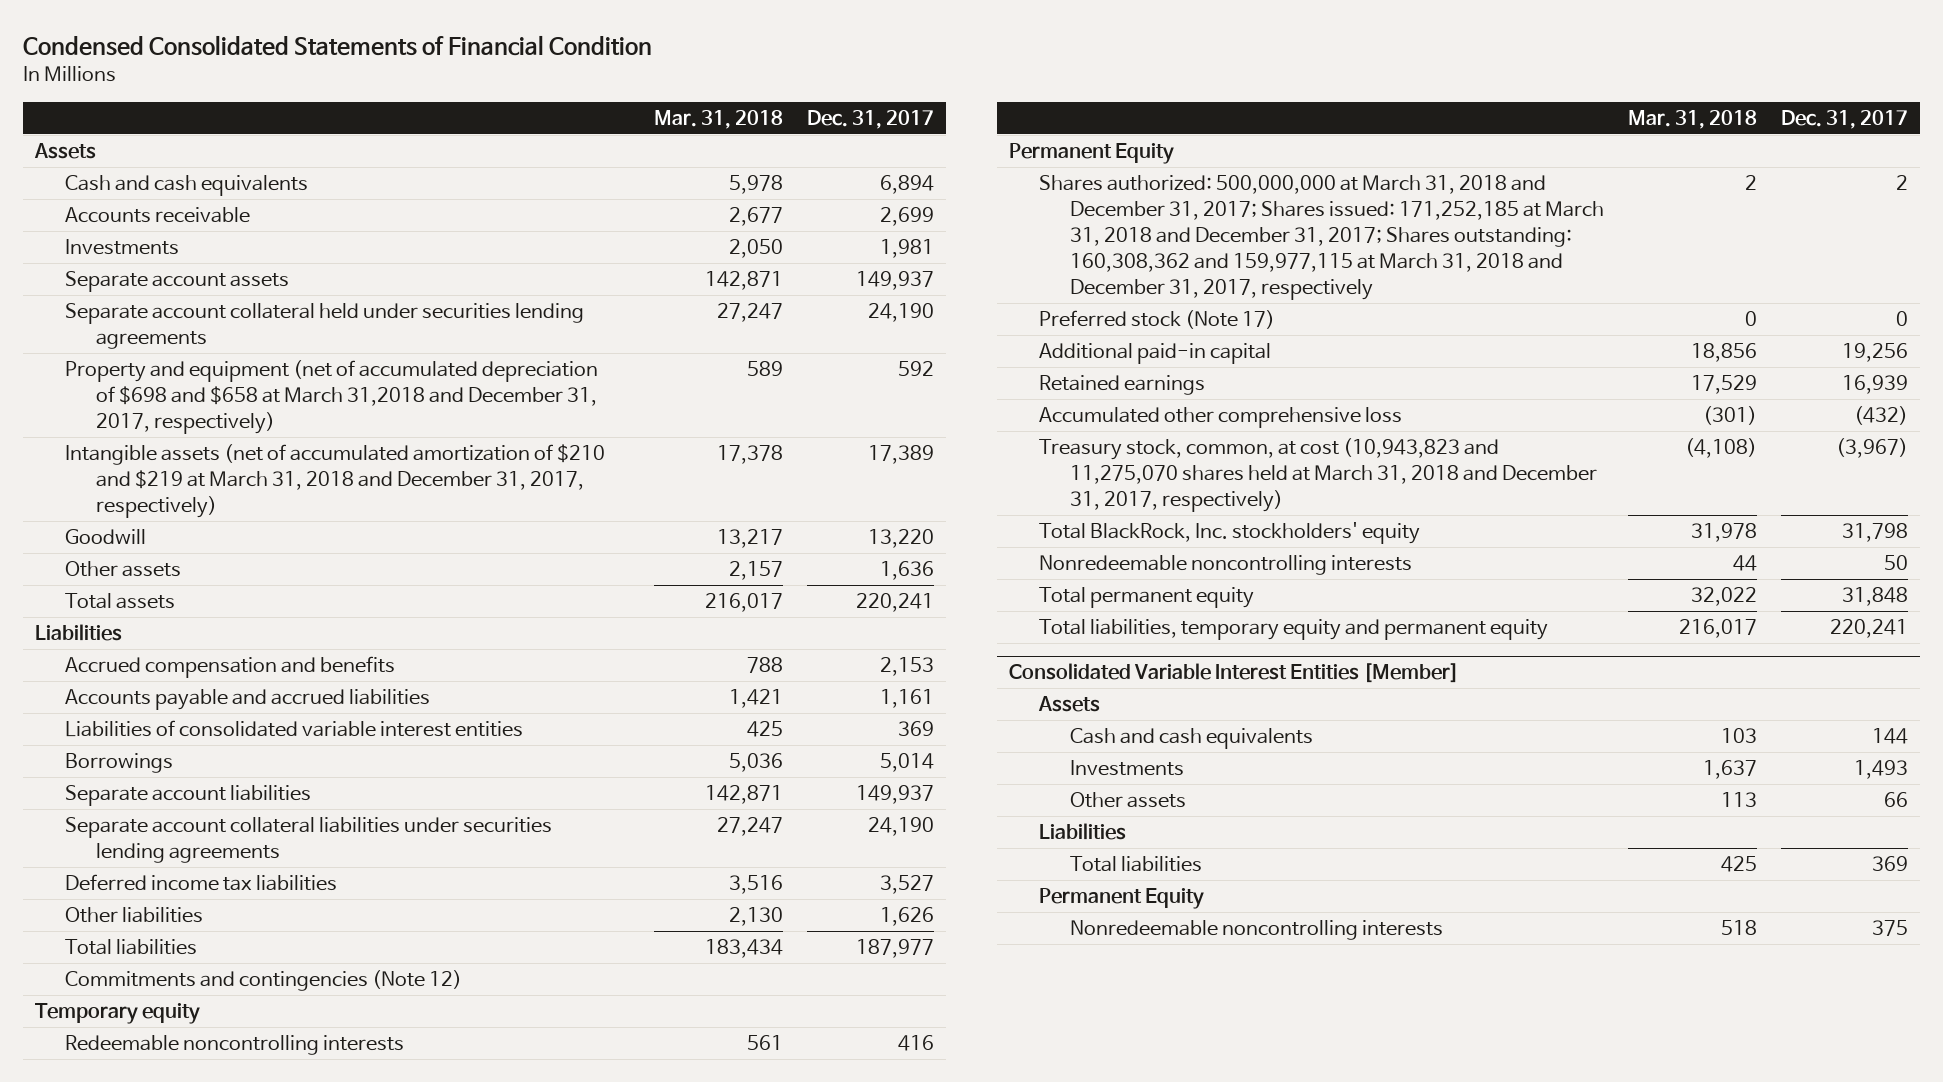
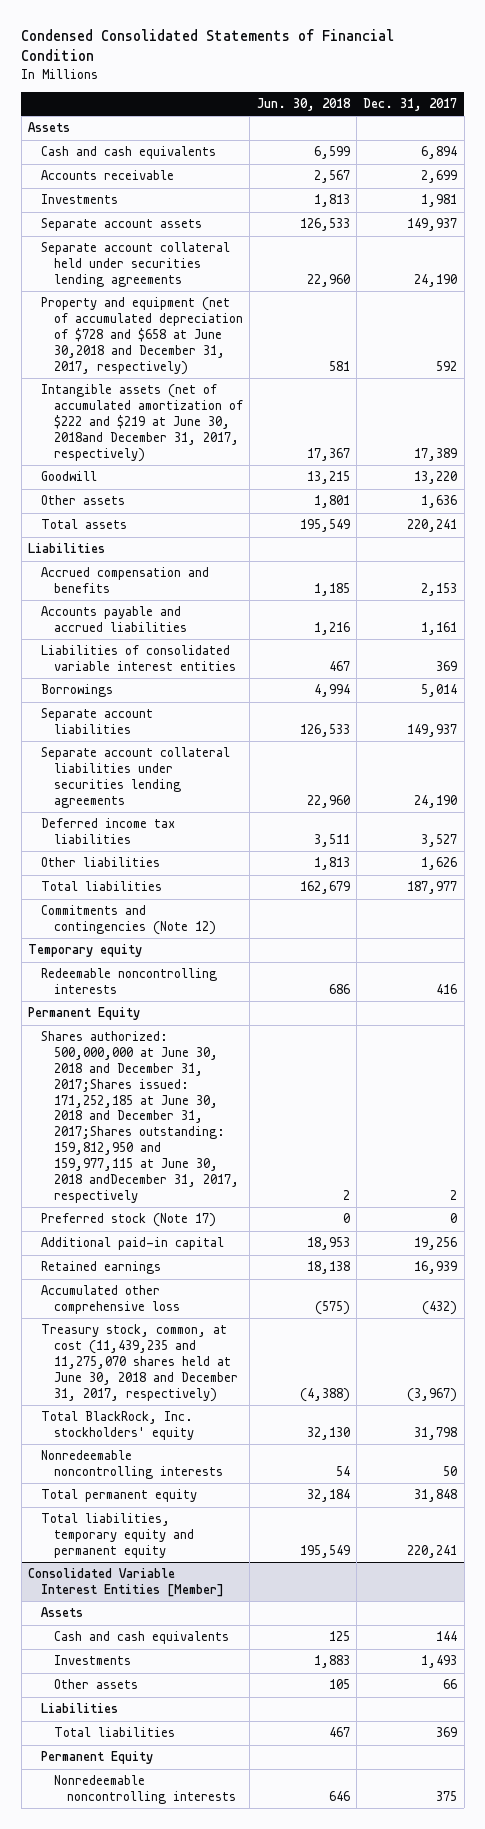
[654,109,784,129] Mar. 31, 2018 -> none
none -> [256,98,351,112] Jun. 30, 2018
[65,360,599,435] Property and equipment (net of accumulated depreciation of $698 and $658 at March 31,2018 and December 31, 2017, respectively) -> [40,297,243,375] Property and equipment (net of accumulated depreciation of $728 and $658 at June 30,2018 and December 31, 2017, respectively)
[65,444,606,519] Intangible assets (net of accumulated amortization of $210 and $219 at March 31, 2018 and December 31, 2017, respectively) -> [40,384,243,462] Intangible assets (net of accumulated amortization of $222 and $219 at June 30, 2018and December 31, 2017, respectively)
[1039,175,1604,301] Shares authorized: 500,000,000 at March 31, 2018 and December 31, 2017; Shares issued: 171,252,185 at March 31, 2018 and December 31, 2017; Shares outstanding: 160,308,362 and 159,977,115 at March 31, 2018 and December 31, 2017, respectively -> [40,1031,239,1203] Shares authorized: 500,000,000 at June 30, 2018 and December 31, 2017;Shares issued: 171,252,185 at June 30, 2018 and December 31, 2017;Shares outstanding: 159,812,950 and 159,977,115 at June 30, 2018 andDecember 31, 2017, respectively
[1039,438,1597,513] Treasury stock, common, at cost (10,943,823 and 11,275,070 shares held at March 31, 2018 and December 31, 2017, respectively) -> [40,1324,238,1402] Treasury stock, common, at cost (11,439,235 and 11,275,070 shares held at June 30, 2018 and December 31, 2017, respectively)

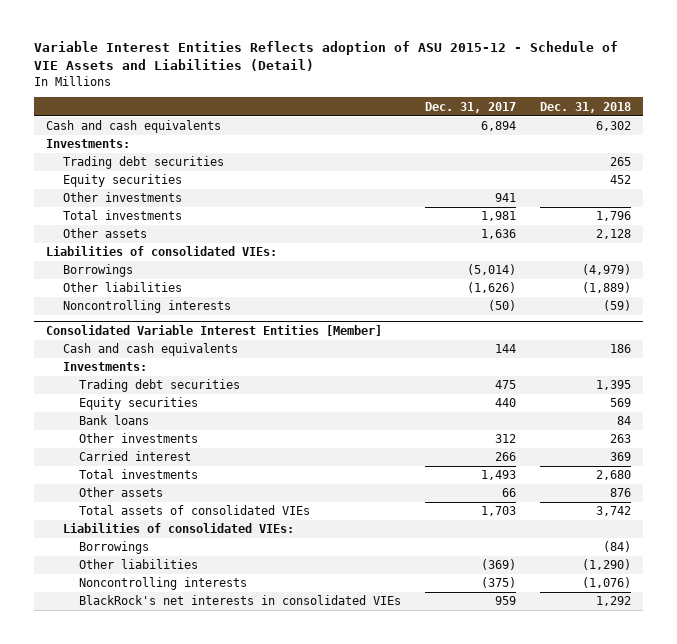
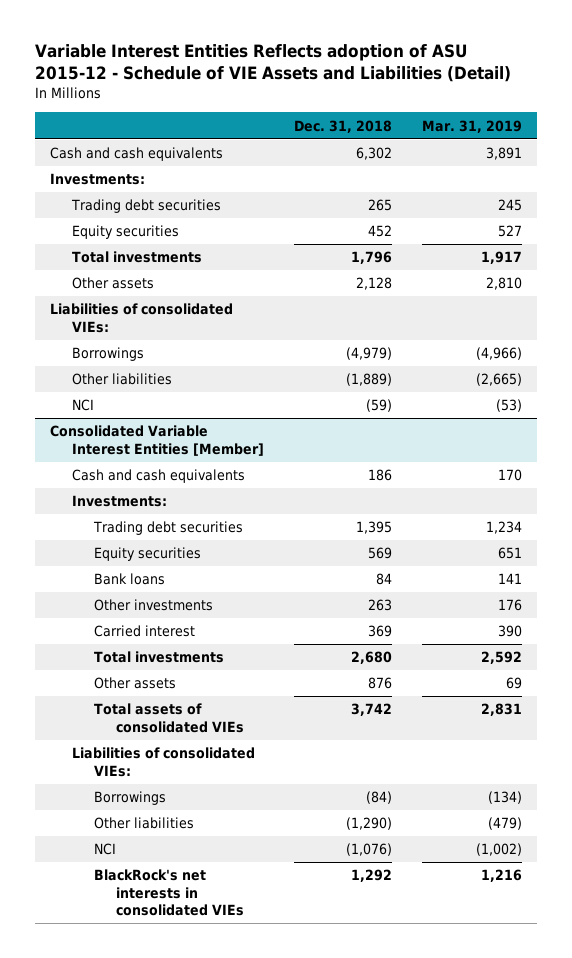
[425,101,517,113] Dec. 31, 2017 -> none
none -> [422,119,523,133] Mar. 31, 2019
[62,192,182,203] Other investments -> none
[62,300,231,314] Noncontrolling interests -> [71,399,94,412] NCI
[79,577,248,591] Noncontrolling interests -> [93,843,116,856] NCI

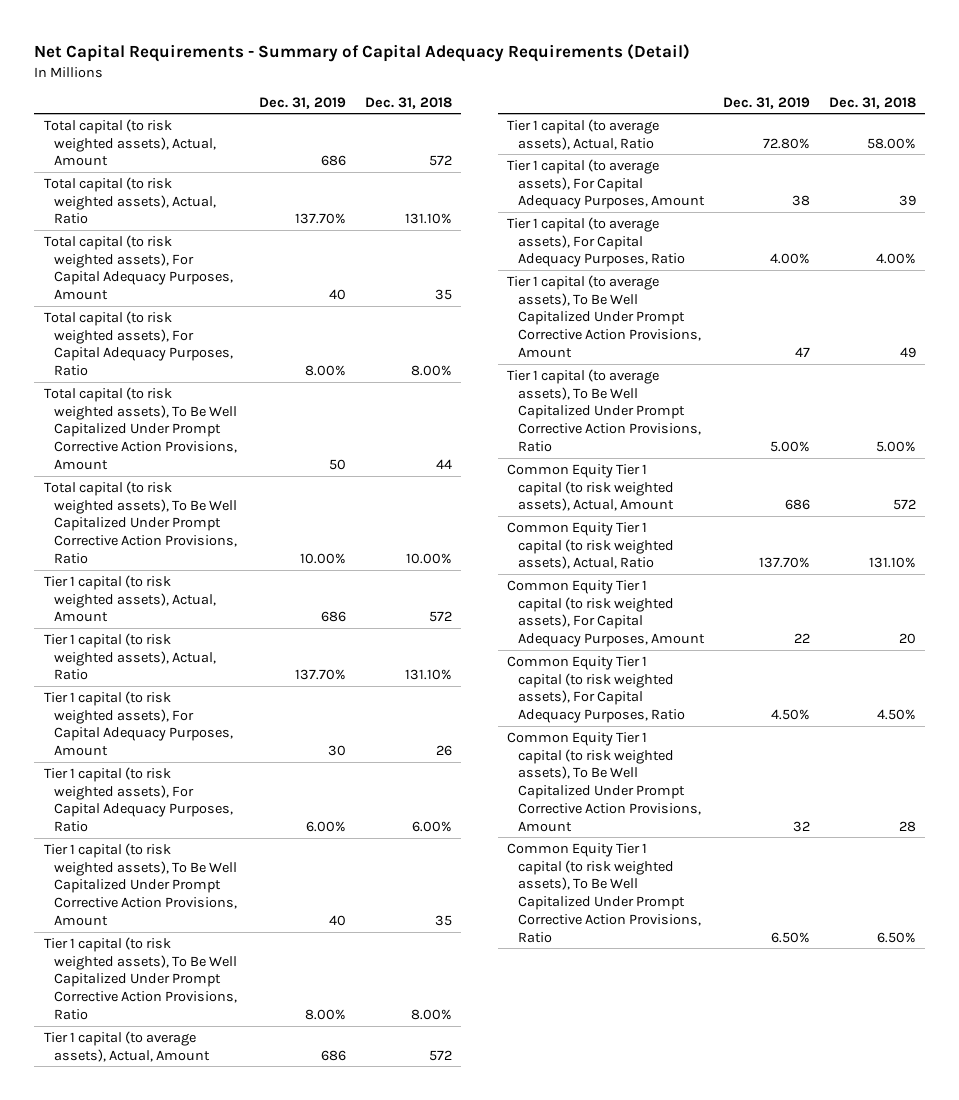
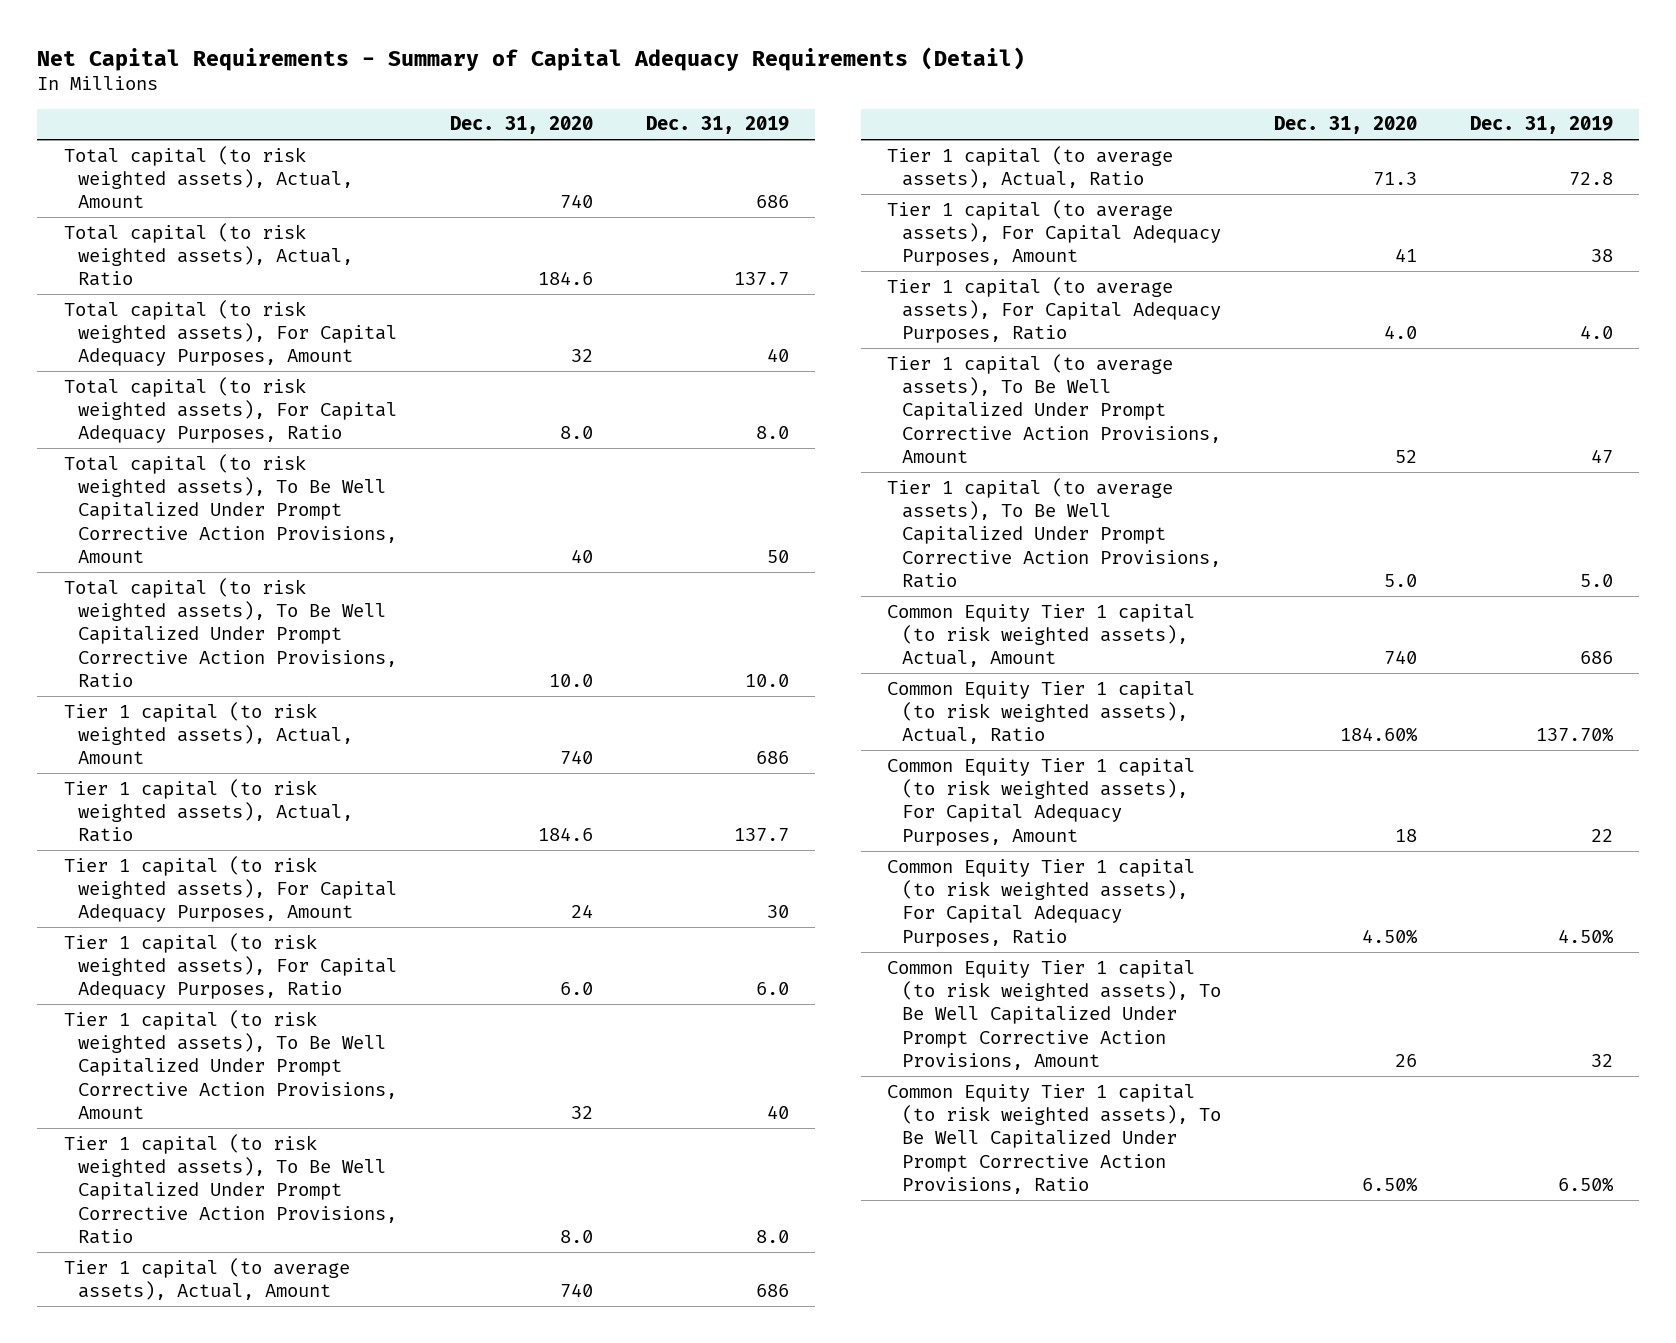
[364,97,452,110] Dec. 31, 2018 -> none
none -> [449,116,593,135] Dec. 31, 2020
[294,213,346,225] 137.70% -> [733,272,789,286] 137.7
[304,365,346,377] 8.00% -> [755,426,789,440] 8.0
[299,553,346,565] 10.00% -> [744,673,789,687] 10.0
[294,669,346,681] 137.70% -> [733,828,789,842] 137.7
[305,821,346,833] 6.00% -> [755,982,789,996] 6.0
[304,1009,346,1021] 8.00% -> [755,1229,789,1243] 8.0
[762,137,810,149] 72.80% -> [1568,172,1613,186] 72.8
[769,253,810,265] 4.00% -> [1579,325,1613,340] 4.0
[769,441,810,453] 5.00% -> [1579,573,1613,587] 5.0

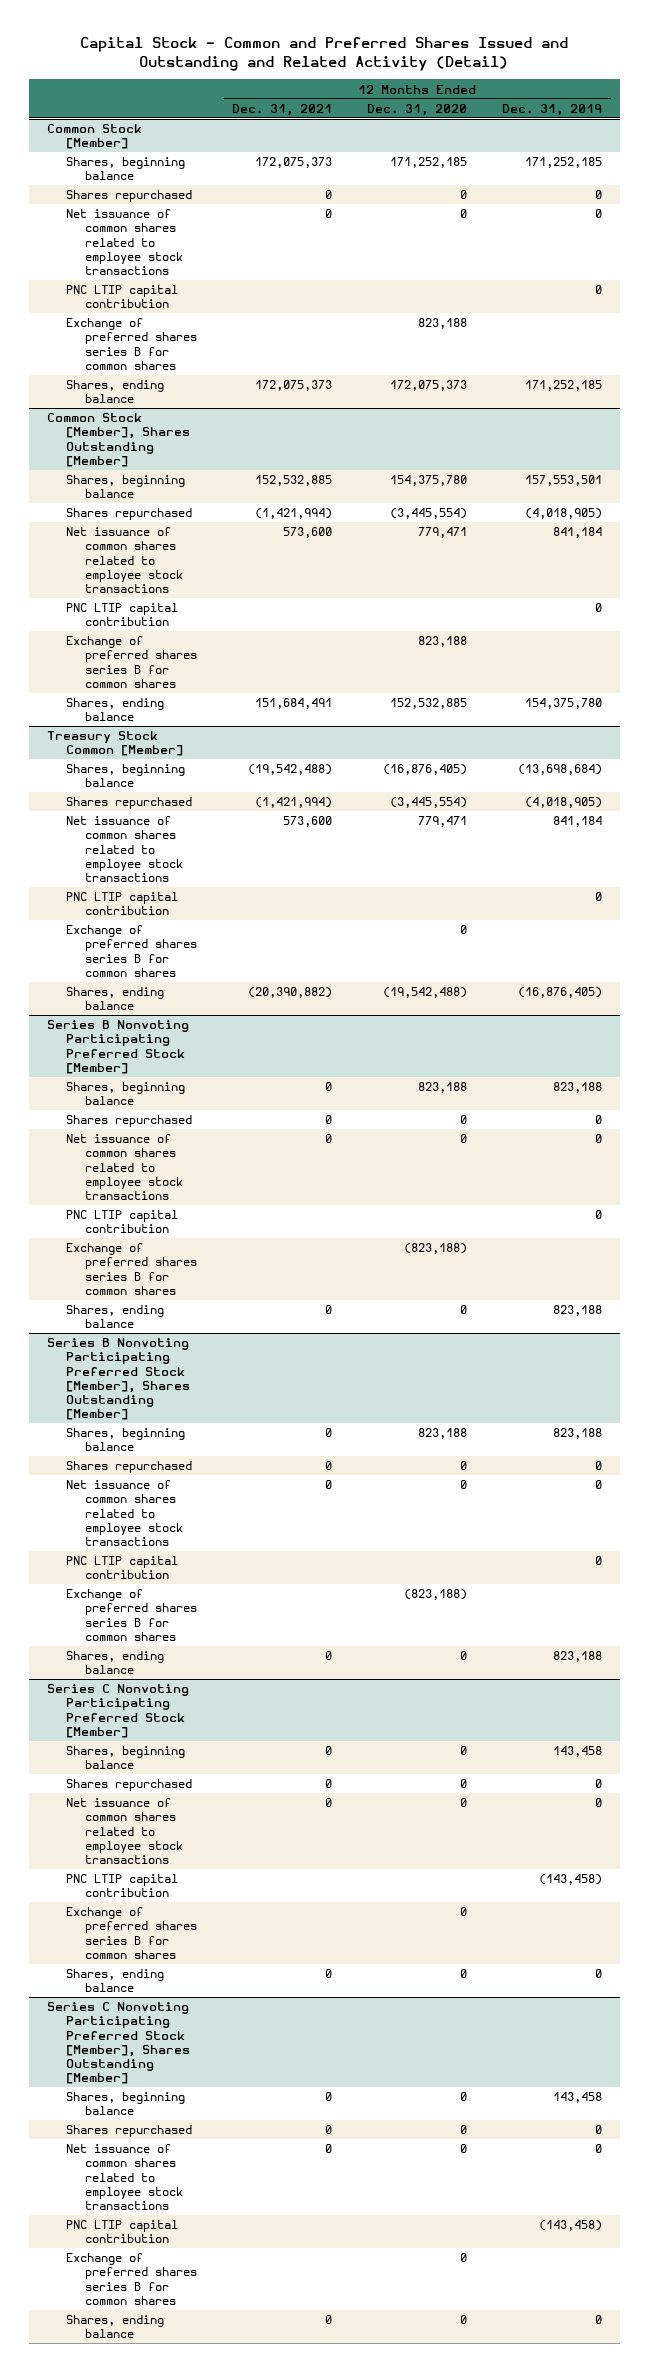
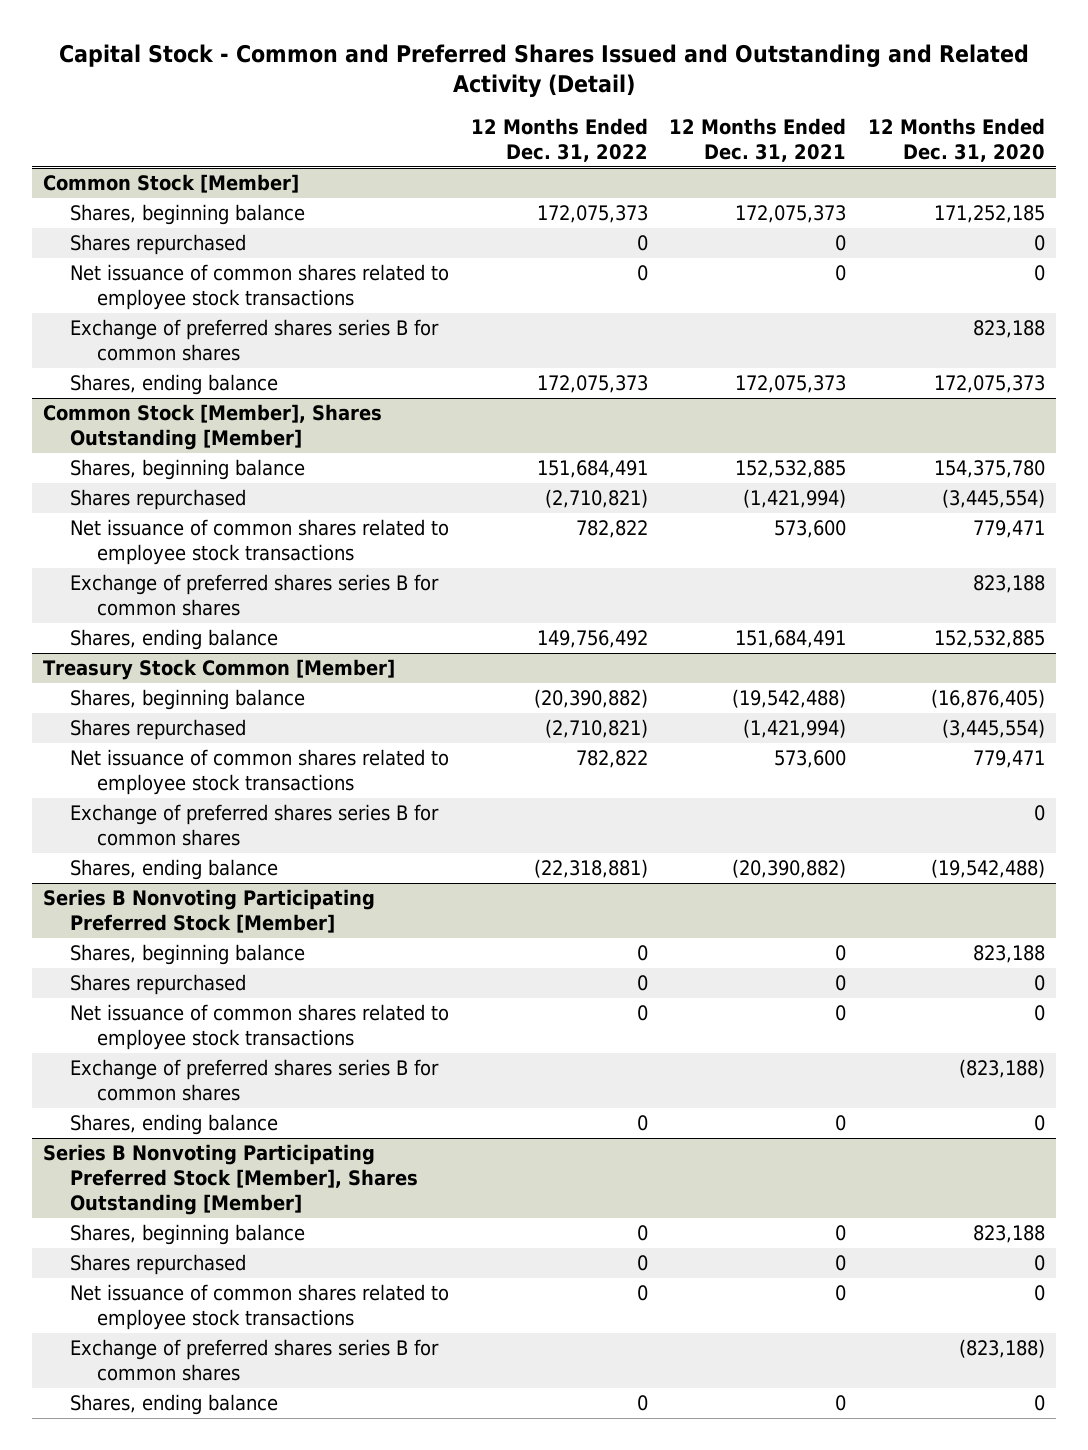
[502,103,603,116] Dec. 31, 2019 -> none
none -> [470,117,648,162] 12 Months Ended Dec. 31, 2022
[65,285,178,309] PNC LTIP capital contribution -> none
[65,603,178,627] PNC LTIP capital contribution -> none
[65,892,178,916] PNC LTIP capital contribution -> none
[65,1210,178,1234] PNC LTIP capital contribution -> none
[65,1556,178,1580] PNC LTIP capital contribution -> none
[46,1684,189,1738] Series C Nonvoting Participating Preferred Stock [Member] -> none
[65,1746,185,1770] Shares, beginning balance -> none
[65,1779,192,1792] Shares repurchased -> none
[65,1798,183,1865] Net issuance of common shares related to employee stock transactions -> none
[65,1874,178,1898] PNC LTIP capital contribution -> none
[65,1907,197,1959] Exchange of preferred shares series B for common shares -> none
[65,1969,164,1993] Shares, ending balance -> none
[46,2002,190,2085] Series C Nonvoting Participating Preferred Stock [Member], Shares Outstanding [Member] -> none
[65,2092,185,2116] Shares, beginning balance -> none
[65,2125,192,2138] Shares repurchased -> none
[65,2144,183,2211] Net issuance of common shares related to employee stock transactions -> none
[65,2220,178,2244] PNC LTIP capital contribution -> none
[65,2253,197,2305] Exchange of preferred shares series B for common shares -> none
[65,2315,164,2339] Shares, ending balance -> none

